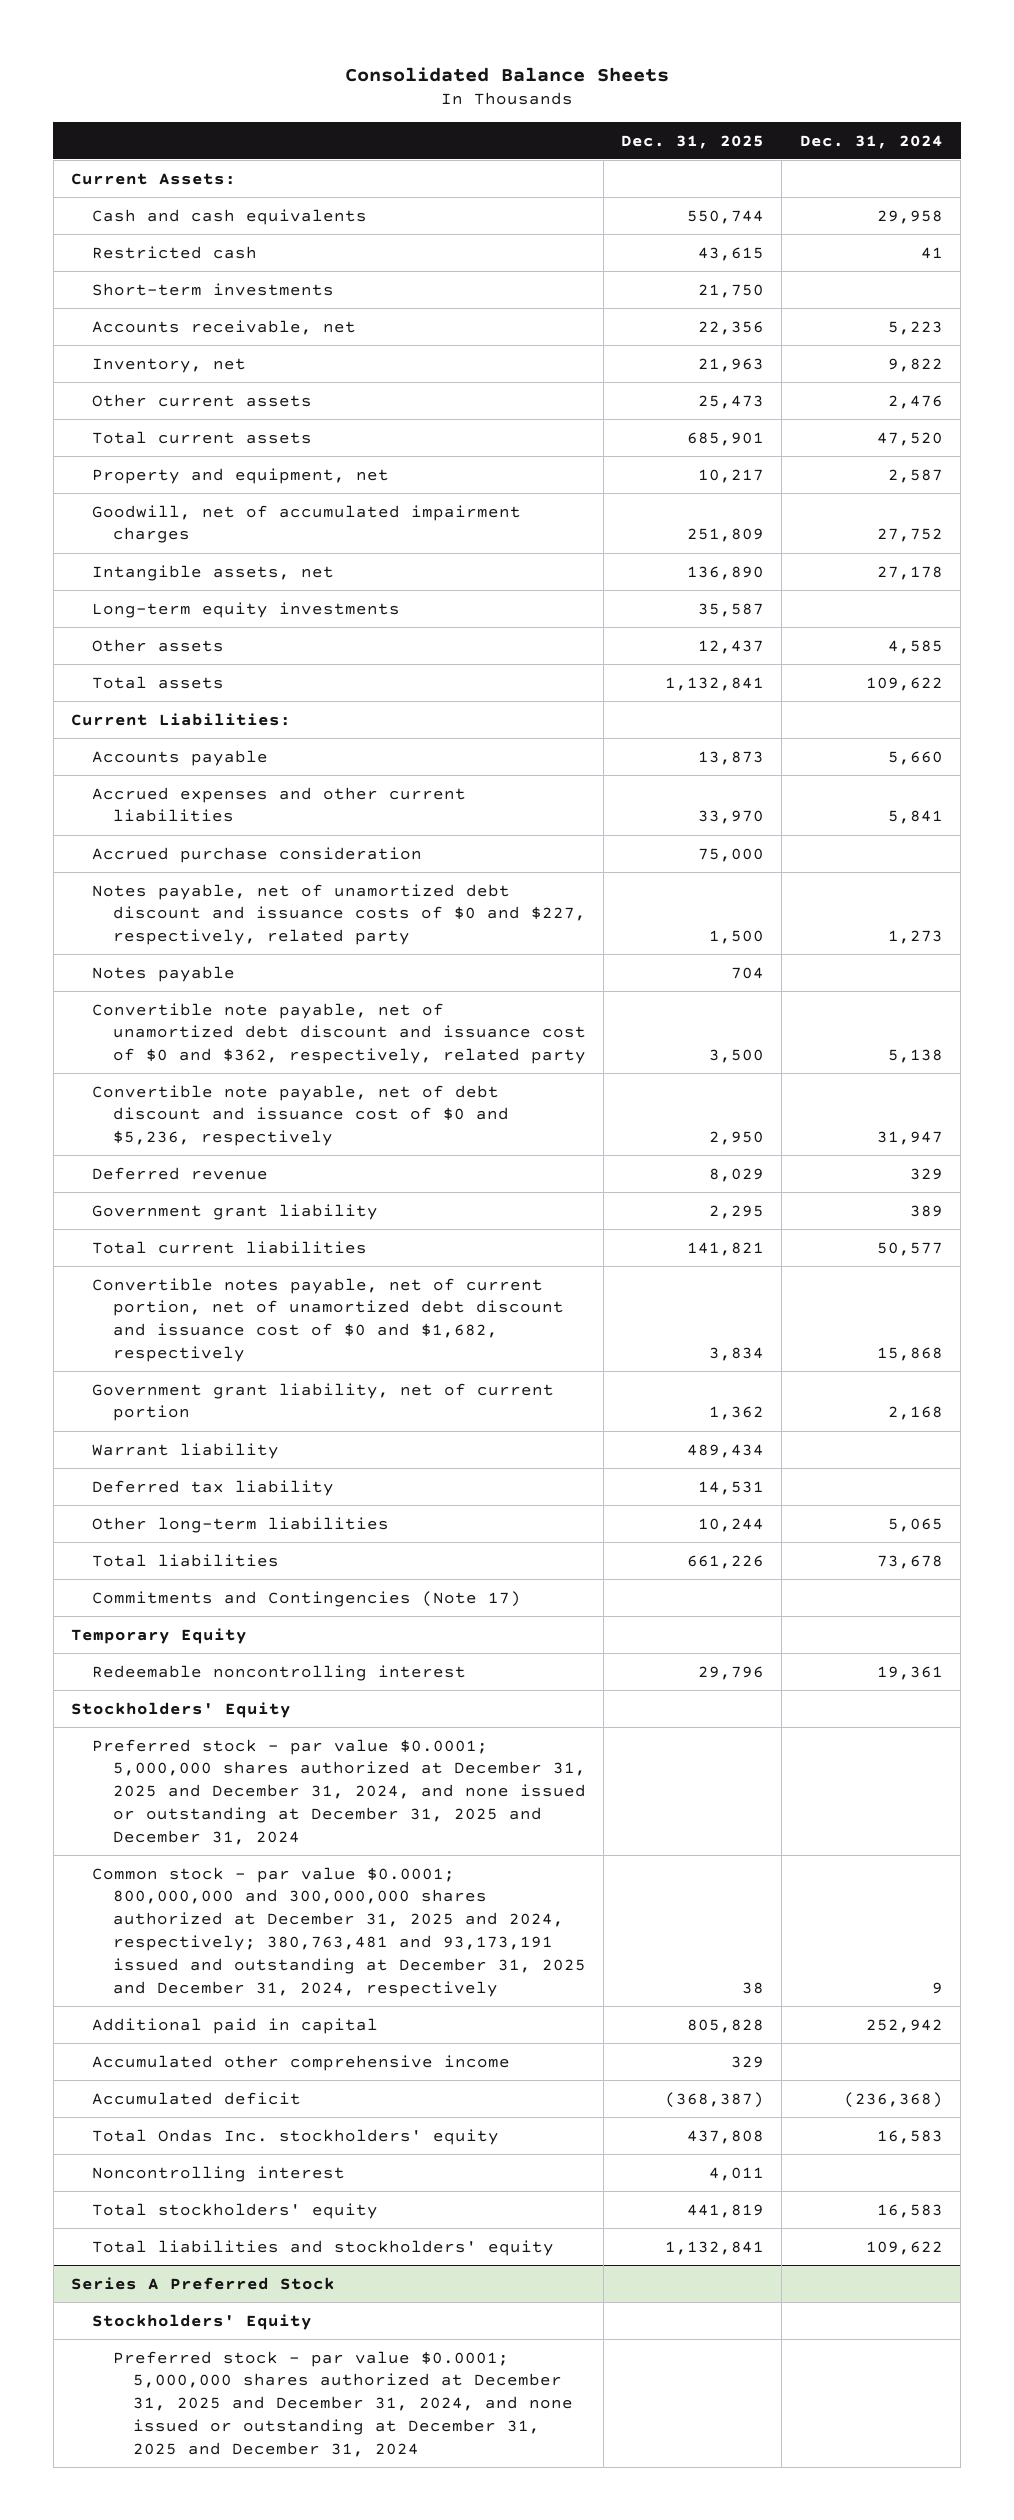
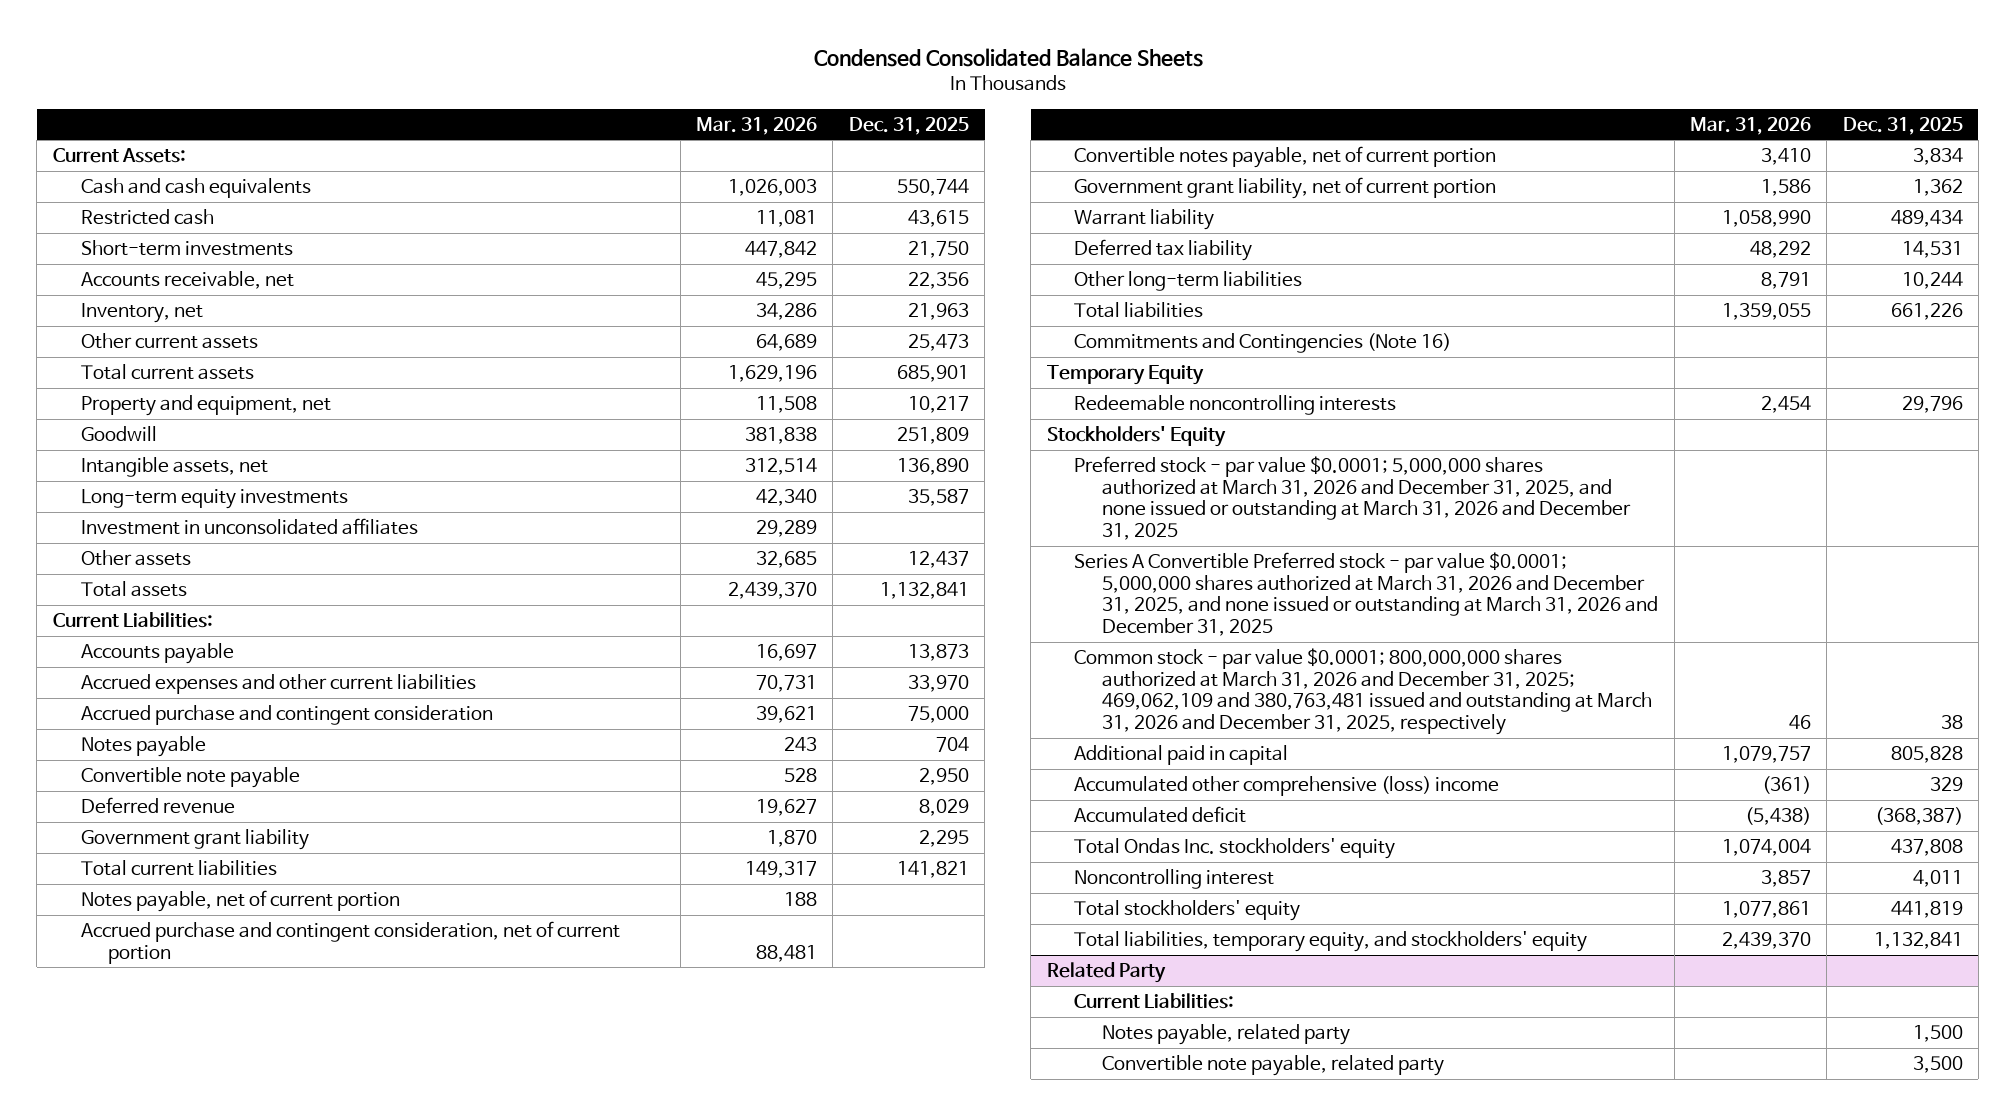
[344,66,669,82] Consolidated Balance Sheets -> [813,48,1203,68] Condensed Consolidated Balance Sheets
[799,134,943,149] Dec. 31, 2024 -> none
none -> [696,116,818,135] Mar. 31, 2026
[91,504,521,544] Goodwill, net of accumulated impairment charges -> [80,425,157,441] Goodwill
none -> [80,517,418,535] Investment in unconsolidated affiliates
[91,883,586,946] Notes payable, net of unamortized debt discount and issuance costs of $0 and $227, respectively, related party -> none
[91,846,422,863] Accrued purchase consideration -> [80,704,493,725] Accrued purchase and contingent consideration
[91,1002,586,1065] Convertible note payable, net of unamortized debt discount and issuance cost of $0 and $362, respectively, related party -> none
[91,1084,509,1147] Convertible note payable, net of debt discount and issuance cost of $0 and $5,236, respectively -> [80,766,300,788] Convertible note payable
none -> [80,889,400,912] Notes payable, net of current portion
none -> [80,920,620,964] Accrued purchase and contingent consideration, net of current portion
[91,1277,564,1363] Convertible notes payable, net of current portion, net of unamortized debt discount and issuance cost of $0 and $1,682, respectively -> [1074,145,1497,168] Convertible notes payable, net of current portion
[91,1590,521,1607] Commitments and Contingencies (Note 17) -> [1074,332,1452,353] Commitments and Contingencies (Note 16)
[91,1664,466,1681] Redeemable noncontrolling interest -> [1074,394,1397,415] Redeemable noncontrolling interests
[91,1738,586,1846] Preferred stock - par value $0.0001; 5,000,000 shares authorized at December 31, 2025 and December 31, 2024, and none issued or outstanding at December 31, 2025 and December 31, 2024 -> [1074,455,1632,541] Preferred stock - par value $0.0001; 5,000,000 shares authorized at March 31, 2026 and December 31, 2025, and none issued or outstanding at March 31, 2026 and December 31, 2025
none -> [1074,551,1659,637] Series A Convertible Preferred stock - par value $0.0001; 5,000,000 shares authorized at March 31, 2026 and December 31, 2025, and none issued or outstanding at March 31, 2026 and December 31, 2025
[91,1866,586,1997] Common stock - par value $0.0001; 800,000,000 and 300,000,000 shares authorized at December 31, 2025 and 2024, respectively; 380,763,481 and 93,173,191 issued and outstanding at December 31, 2025 and December 31, 2024, respectively -> [1074,647,1653,736] Common stock - par value $0.0001; 800,000,000 shares authorized at March 31, 2026 and December 31, 2025; 469,062,109 and 380,763,481 issued and outstanding at March 31, 2026 and December 31, 2025, respectively
[91,2054,510,2071] Accumulated other comprehensive income -> [1074,775,1500,796] Accumulated other comprehensive (loss) income
[70,2276,335,2290] Series A Preferred Stock -> none
[91,2313,312,2330] Stockholders' Equity -> none
[112,2350,574,2458] Preferred stock - par value $0.0001; 5,000,000 shares authorized at December 31, 2025 and December 31, 2024, and none issued or outstanding at December 31, 2025 and December 31, 2024 -> none
[91,2239,554,2256] Total liabilities and stockholders' equity -> [1074,930,1588,952] Total liabilities, temporary equity, and stockholders' equity
none -> [1046,961,1166,983] Related Party
none -> [1074,992,1235,1009] Current Liabilities:
none -> [1102,1023,1351,1045] Notes payable, related party
none -> [1102,1054,1445,1076] Convertible note payable, related party

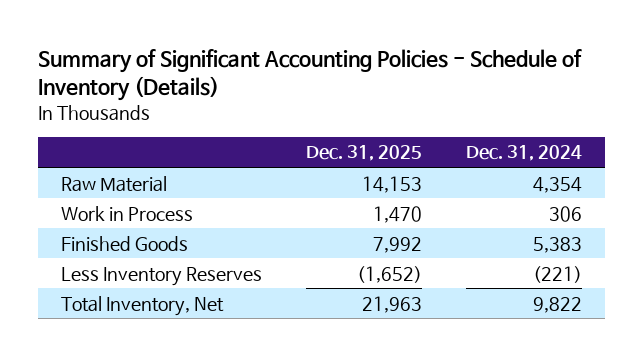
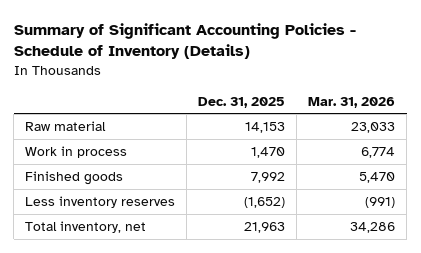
[466,145,583,162] Dec. 31, 2024 -> none
none -> [308,96,396,108] Mar. 31, 2026
[60,175,167,192] Raw Material -> [25,120,107,131] Raw material
[60,205,193,221] Work in Process -> [25,145,128,158] Work in process
[60,235,188,251] Finished Goods -> [25,170,124,185] Finished goods
[60,266,262,286] Less Inventory Reserves -> [25,195,176,208] Less inventory reserves
[60,295,224,316] Total Inventory, Net -> [25,220,147,233] Total inventory, net

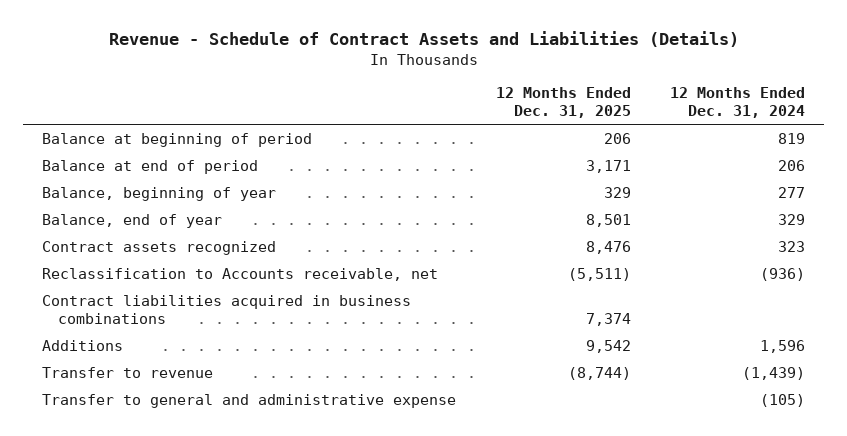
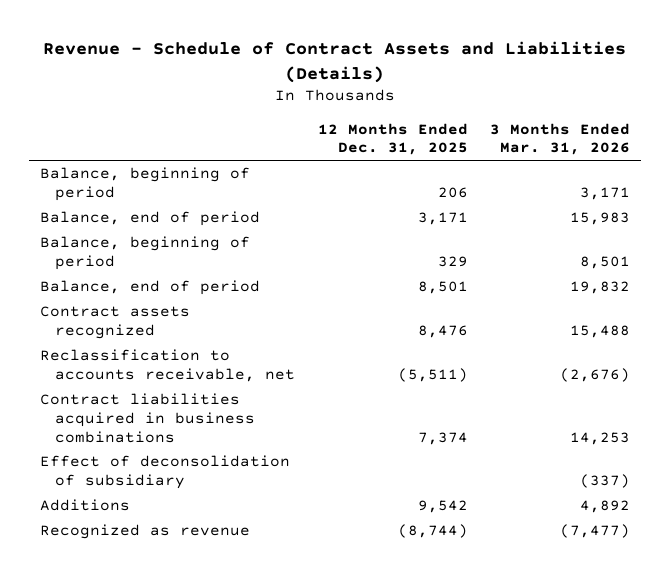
[669,87,805,119] 12 Months Ended Dec. 31, 2024 -> none
none -> [489,122,630,156] 3 Months Ended Mar. 31, 2026
[42,132,313,147] Balance at beginning of period -> [39,167,250,201] Balance, beginning of period
[42,159,259,174] Balance at end of period -> [39,211,260,227] Balance, end of period
[42,186,277,201] Balance, beginning of year -> [39,236,250,270] Balance, beginning of period
[42,213,223,228] Balance, end of year -> [39,280,260,296] Balance, end of period
[42,267,439,281] Reclassification to Accounts receivable, net -> [39,349,296,382] Reclassification to accounts receivable, net
none -> [39,455,290,489] Effect of deconsolidation of subsidiary
[42,393,457,408] Transfer to general and administrative expense -> none
[42,366,214,378] Transfer to revenue -> [39,524,250,540] Recognized as revenue

